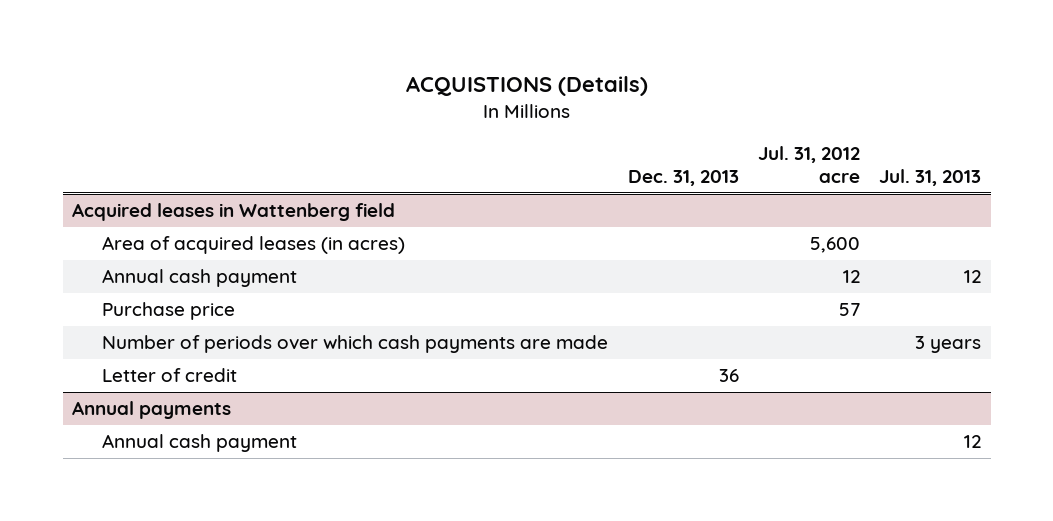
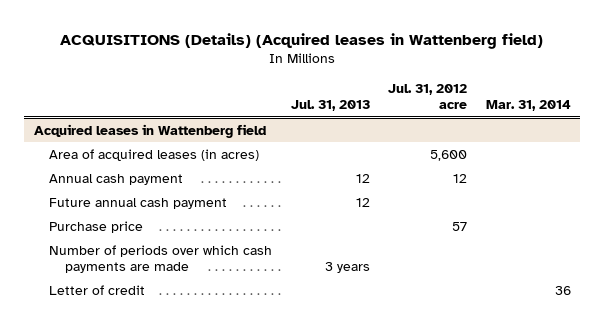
[405,76,648,97] ACQUISTIONS (Details) -> [60,33,544,50] ACQUISITIONS (Details) (Acquired leases in Wattenberg field)
[627,170,739,187] Dec. 31, 2013 -> none
none -> [485,100,571,112] Mar. 31, 2014
none -> [49,197,228,209] Future annual cash payment
[72,401,232,420] Annual payments -> none
[102,434,298,453] Annual cash payment -> none

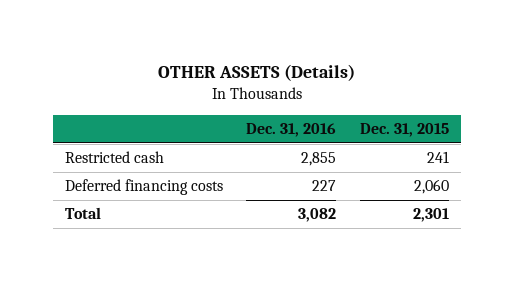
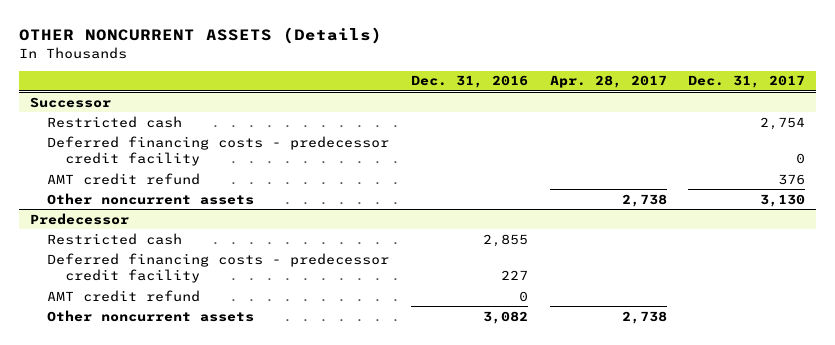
[157,63,355,81] OTHER ASSETS (Details) -> [19,26,383,44] OTHER NONCURRENT ASSETS (Details)
[360,123,450,138] Dec. 31, 2015 -> none
none -> [549,75,667,89] Apr. 28, 2017
none -> [688,75,806,89] Dec. 31, 2017
none -> [30,96,112,108] Successor
none -> [47,115,183,128] Restricted cash
none -> [47,135,390,167] Deferred financing costs - predecessor credit facility
none -> [47,172,201,185] AMT credit refund
none -> [47,192,255,205] Other noncurrent assets
none -> [30,212,130,225] Predecessor
[64,179,223,196] Deferred financing costs -> [47,252,390,284] Deferred financing costs - predecessor credit facility
none -> [47,289,201,302] AMT credit refund
[64,207,101,220] Total -> [47,309,255,322] Other noncurrent assets

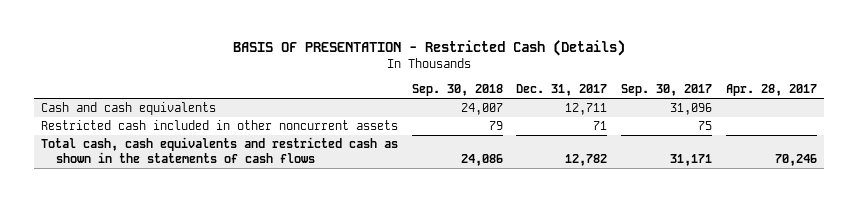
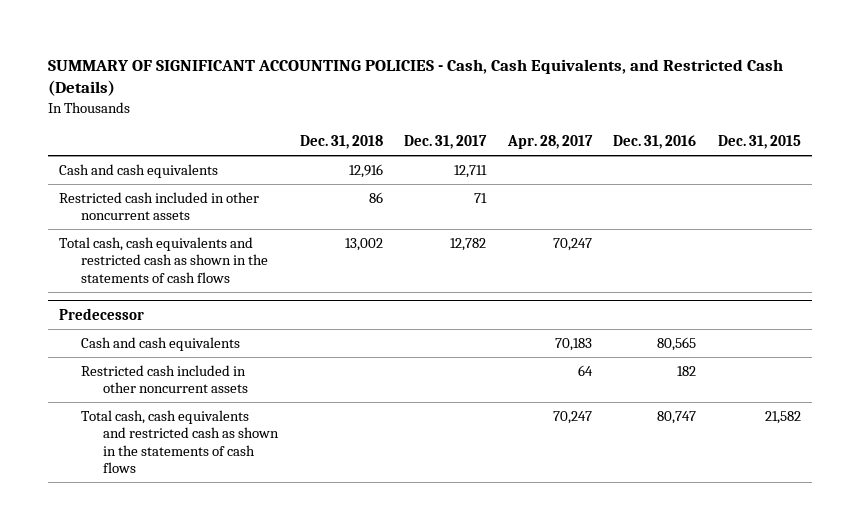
[232,40,625,57] BASIS OF PRESENTATION - Restricted Cash (Details) -> [48,58,784,97] SUMMARY OF SIGNIFICANT ACCOUNTING POLICIES - Cash, Cash Equivalents, and Restricted Cash (Details)
[411,84,503,97] Sep. 30, 2018 -> none
[621,84,713,97] Sep. 30, 2017 -> none
none -> [299,135,383,150] Dec. 31, 2018
none -> [613,135,697,150] Dec. 31, 2016
none -> [717,135,801,150] Dec. 31, 2015
[774,154,817,167] 70,246 -> [552,237,592,251] 70,247
none -> [59,307,145,320] Predecessor
none -> [81,336,241,351] Cash and cash equivalents
none -> [81,364,249,394] Restricted cash included in other noncurrent assets
none -> [81,409,280,474] Total cash, cash equivalents and restricted cash as shown in the statements of cash flows

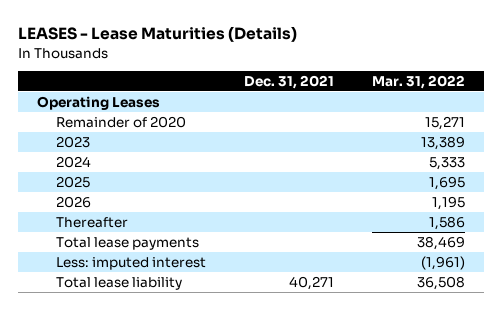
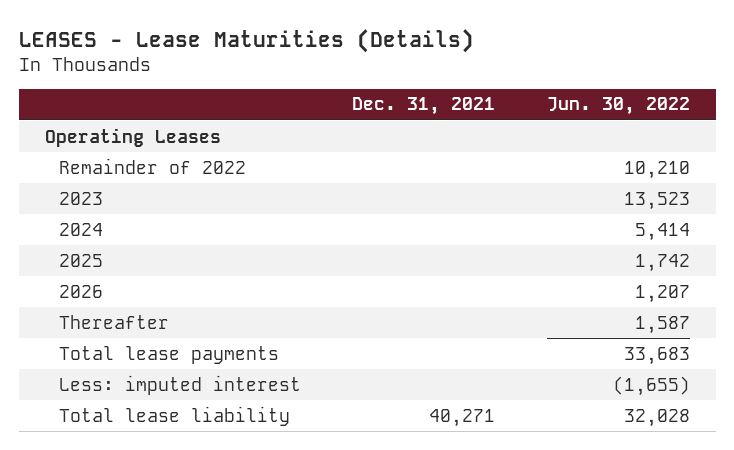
[371,75,465,90] Mar. 31, 2022 -> none
none -> [546,97,690,116] Jun. 30, 2022
[55,115,186,128] Remainder of 2020 -> [59,157,247,174] Remainder of 2022

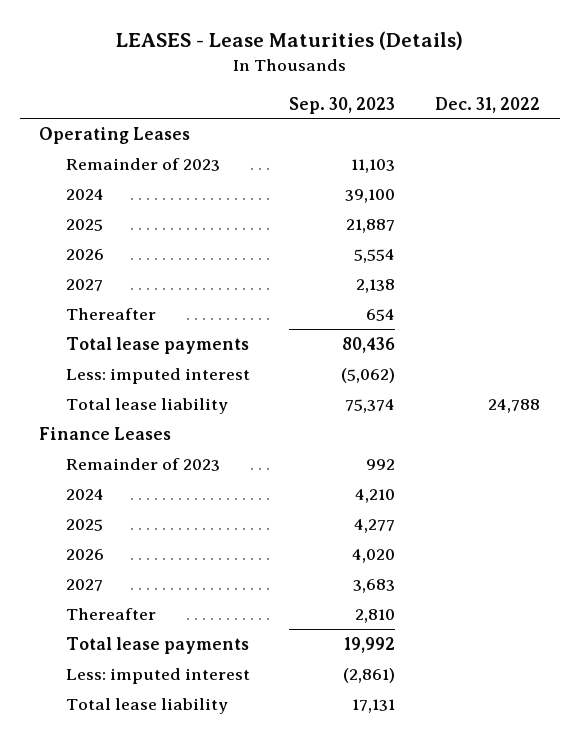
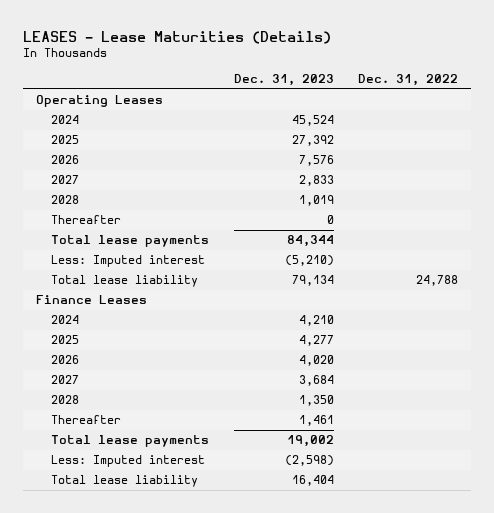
[289,96,396,114] Sep. 30, 2023 -> none
none -> [233,74,334,87] Dec. 31, 2023
[65,157,220,171] Remainder of 2023 -> none
none -> [50,195,79,205] 2028
[65,367,250,384] Less: imputed interest -> [50,255,205,268] Less: Imputed interest
[65,457,220,471] Remainder of 2023 -> none
none -> [50,395,79,405] 2028
[65,667,250,684] Less: imputed interest -> [50,455,205,468] Less: Imputed interest

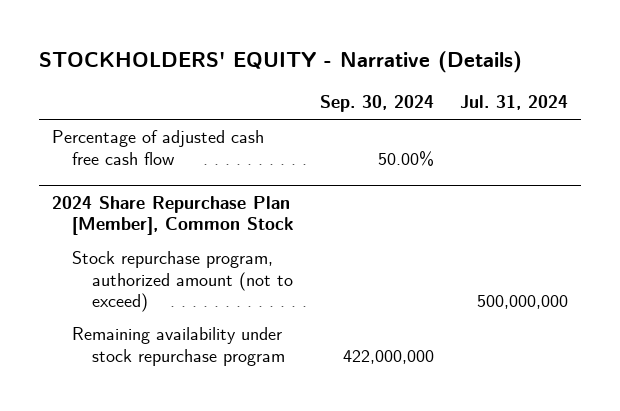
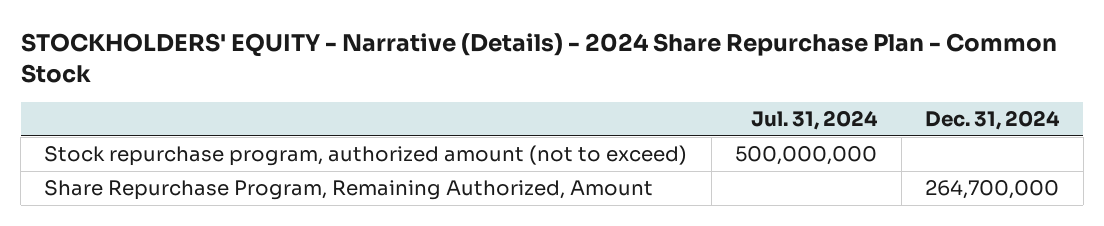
[38,50,522,73] STOCKHOLDERS' EQUITY - Narrative (Details) -> [20,33,1057,84] STOCKHOLDERS' EQUITY - Narrative (Details) - 2024 Share Repurchase Plan - Common Stock
[319,95,434,113] Sep. 30, 2024 -> none
none -> [925,110,1061,131] Dec. 31, 2024
[51,130,264,165] Percentage of adjusted cash free cash flow -> none
[51,195,295,236] 2024 Share Repurchase Plan [Member], Common Stock -> none
[72,251,294,312] Stock repurchase program, authorized amount (not to exceed) -> none
[72,327,286,366] Remaining availability under stock repurchase program -> none
none -> [44,145,688,167] Stock repurchase program, authorized amount (not to exceed)
none -> [44,180,654,201] Share Repurchase Program, Remaining Authorized, Amount

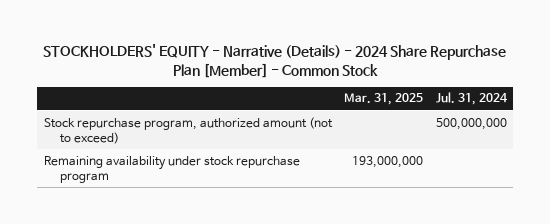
[20,33,1057,84] STOCKHOLDERS' EQUITY - Narrative (Details) - 2024 Share Repurchase Plan - Common Stock -> [43,43,507,78] STOCKHOLDERS' EQUITY - Narrative (Details) - 2024 Share Repurchase Plan [Member] - Common Stock
[925,110,1061,131] Dec. 31, 2024 -> none
none -> [344,93,424,106] Mar. 31, 2025
[44,180,654,201] Share Repurchase Program, Remaining Authorized, Amount -> [43,155,300,183] Remaining availability under stock repurchase program

